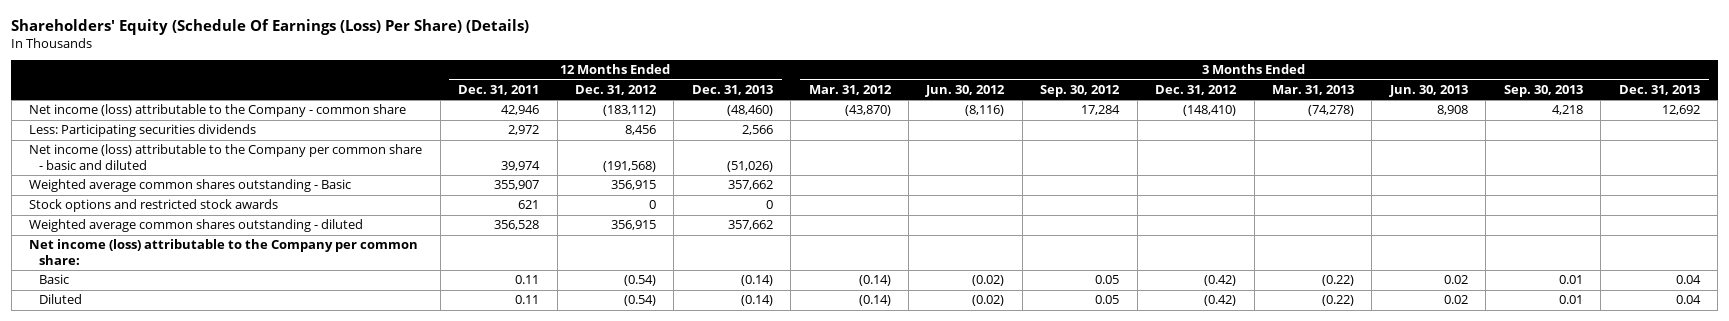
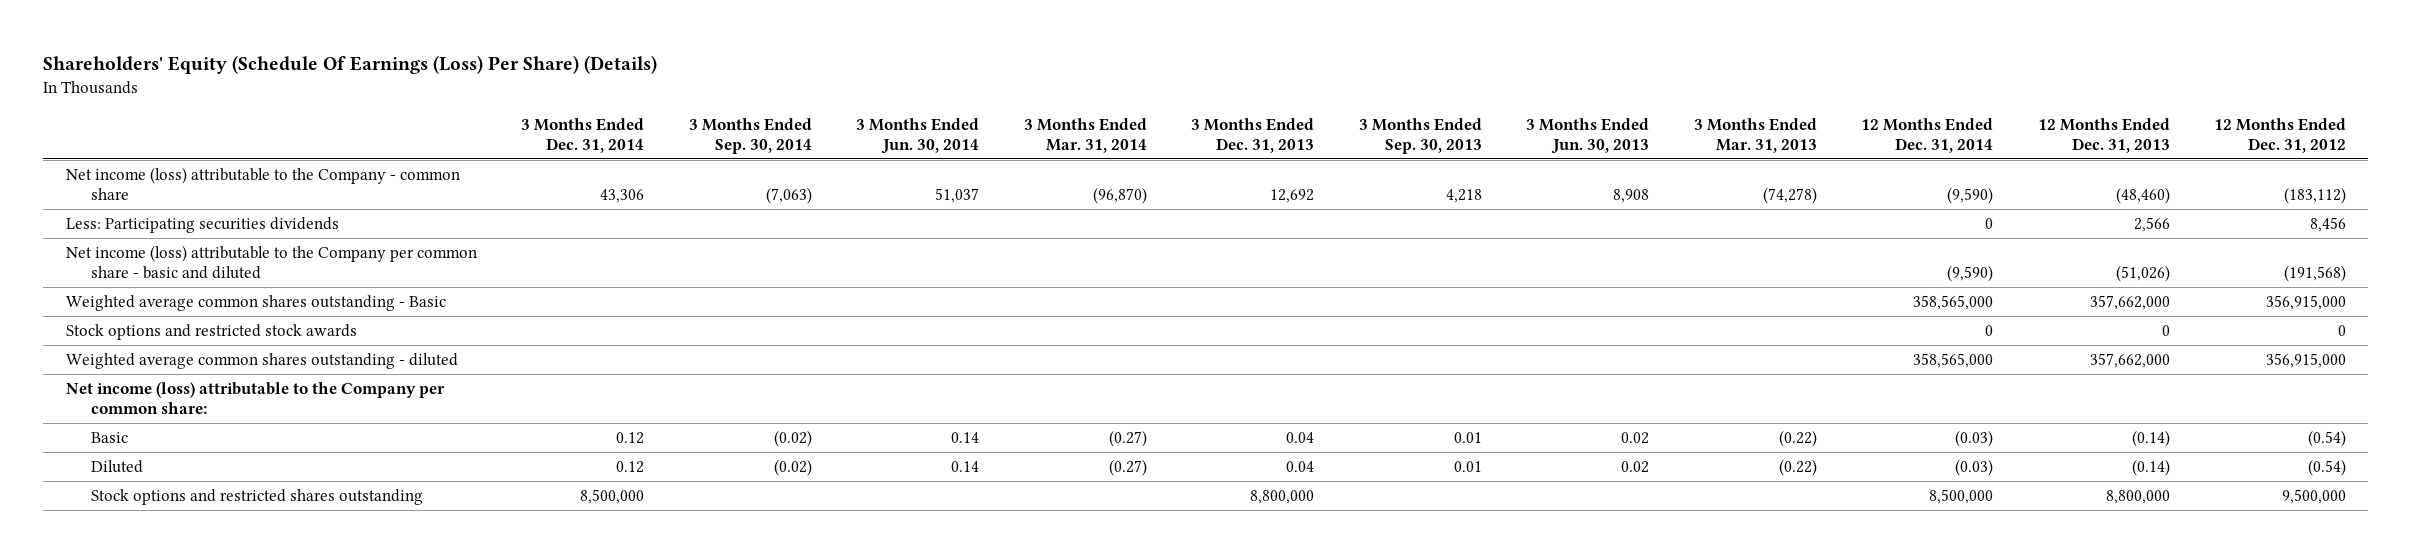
[458,84,540,95] Dec. 31, 2011 -> none
[808,84,892,95] Mar. 31, 2012 -> none
[925,84,1006,97] Jun. 30, 2012 -> none
[1040,84,1121,97] Sep. 30, 2012 -> none
[1155,84,1238,95] Dec. 31, 2012 -> none
none -> [521,117,645,153] 3 Months Ended Dec. 31, 2014
none -> [688,117,812,154] 3 Months Ended Sep. 30, 2014
none -> [856,117,980,154] 3 Months Ended Jun. 30, 2014
none -> [1023,117,1147,153] 3 Months Ended Mar. 31, 2014
none -> [1861,117,1994,153] 12 Months Ended Dec. 31, 2014
[610,180,656,191] 356,915 -> [2266,294,2347,310] 356,915,000
[727,180,773,191] 357,662 -> [2089,294,2170,310] 357,662,000
[610,220,656,231] 356,915 -> [2266,352,2347,368] 356,915,000
[727,220,773,231] 357,662 -> [2089,352,2170,368] 357,662,000
none -> [90,488,423,505] Stock options and restricted shares outstanding

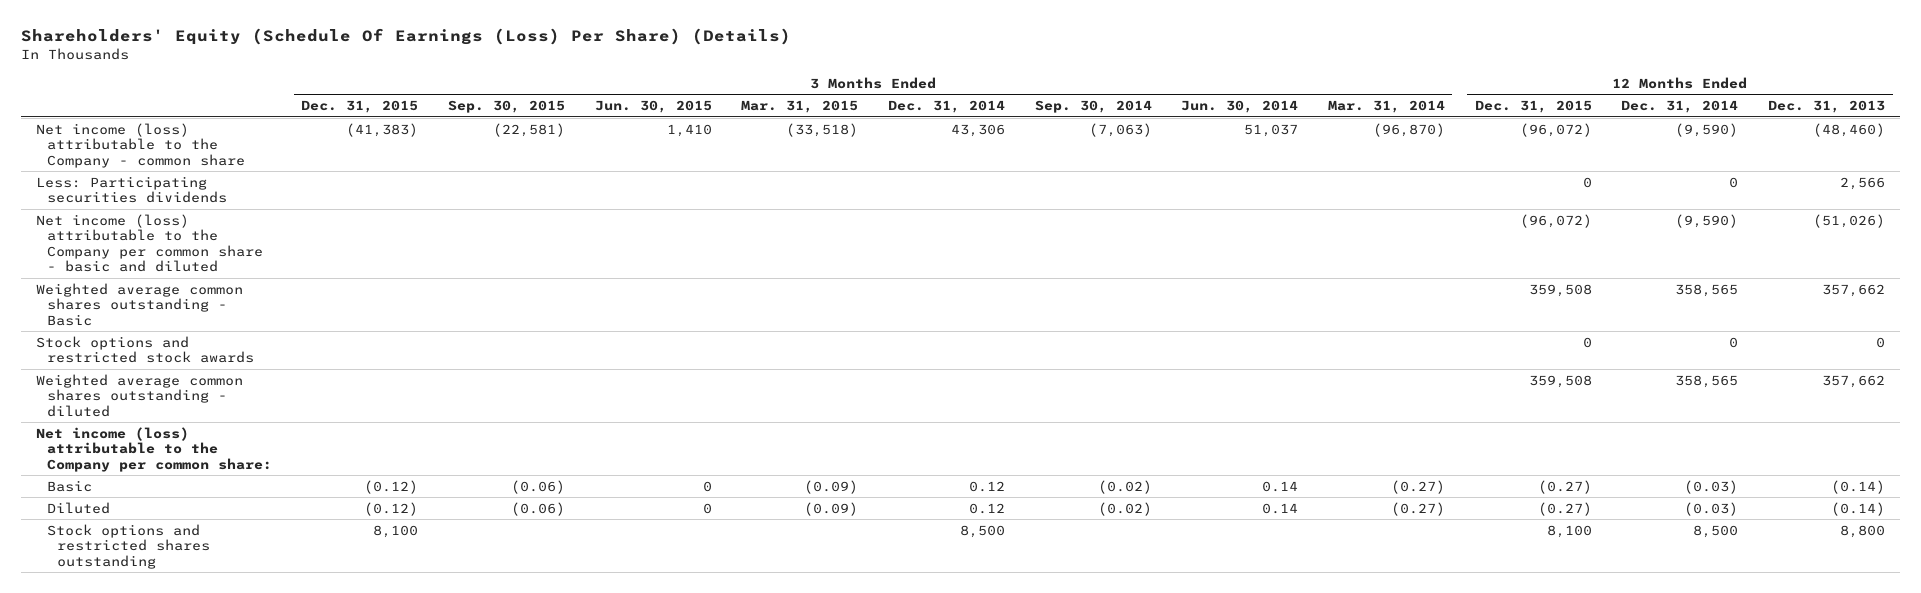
[1191,117,1315,153] 3 Months Ended Dec. 31, 2013 -> none
[1358,117,1482,154] 3 Months Ended Sep. 30, 2013 -> none
[1526,117,1650,154] 3 Months Ended Jun. 30, 2013 -> none
[1693,117,1817,153] 3 Months Ended Mar. 31, 2013 -> none
[2214,117,2347,153] 12 Months Ended Dec. 31, 2012 -> none
none -> [301,99,419,113] Dec. 31, 2015
none -> [447,99,565,113] Sep. 30, 2015
none -> [594,99,712,113] Jun. 30, 2015
none -> [741,99,859,113] Mar. 31, 2015
none -> [1474,99,1592,113] Dec. 31, 2015
[1913,294,1994,310] 358,565,000 -> [1675,283,1739,297] 358,565
[2089,294,2170,310] 357,662,000 -> [1822,283,1886,297] 357,662
[1913,352,1994,368] 358,565,000 -> [1675,374,1739,388] 358,565
[2089,352,2170,368] 357,662,000 -> [1822,374,1886,388] 357,662
[580,488,645,504] 8,500,000 -> [959,524,1005,538] 8,500
[1929,488,1994,504] 8,500,000 -> [1693,524,1739,538] 8,500
[2105,489,2170,504] 8,800,000 -> [1840,524,1886,538] 8,800

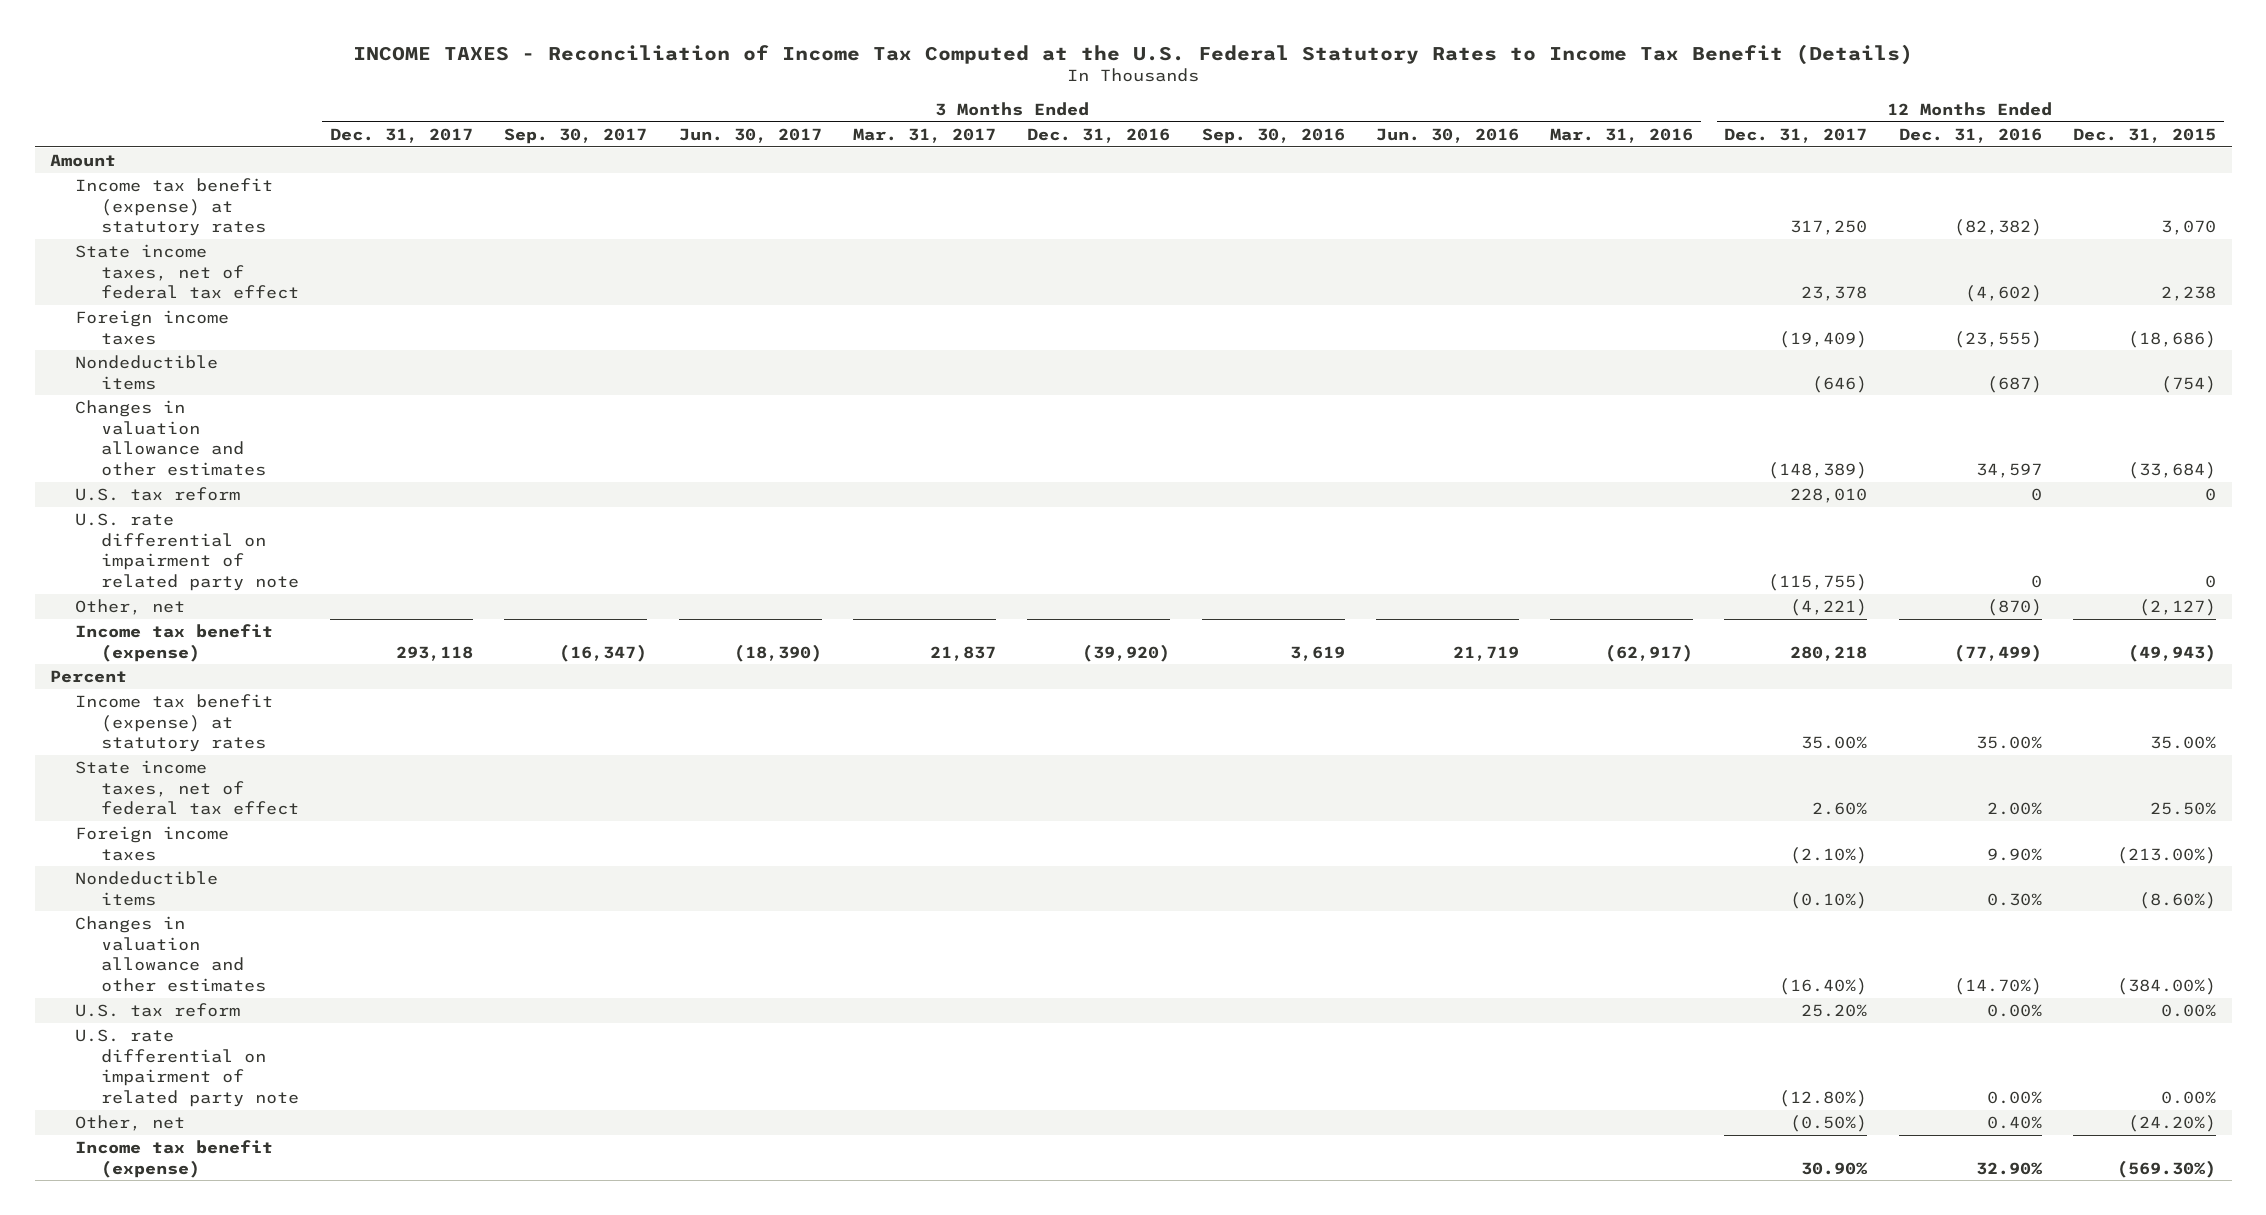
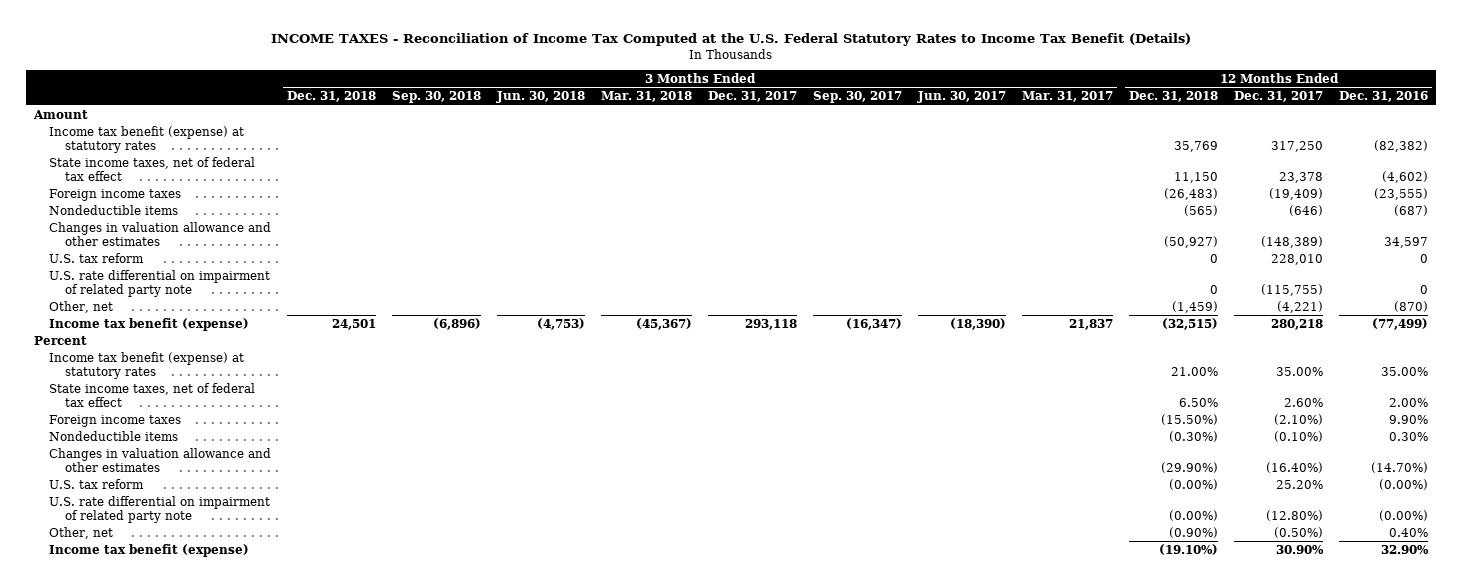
[1027,127,1171,143] Dec. 31, 2016 -> none
[1201,127,1345,144] Sep. 30, 2016 -> none
[1375,127,1519,143] Jun. 30, 2016 -> none
[1550,127,1694,143] Mar. 31, 2016 -> none
[2073,127,2217,143] Dec. 31, 2015 -> none
none -> [287,91,377,103] Dec. 31, 2018
none -> [392,91,482,104] Sep. 30, 2018
none -> [496,91,586,104] Jun. 30, 2018
none -> [601,91,693,103] Mar. 31, 2018
none -> [1129,91,1219,103] Dec. 31, 2018
[1986,1003,2042,1017] 0.00% -> [1379,478,1429,490] (0.00%)
[1986,1091,2042,1105] 0.00% -> [1379,509,1429,521] (0.00%)

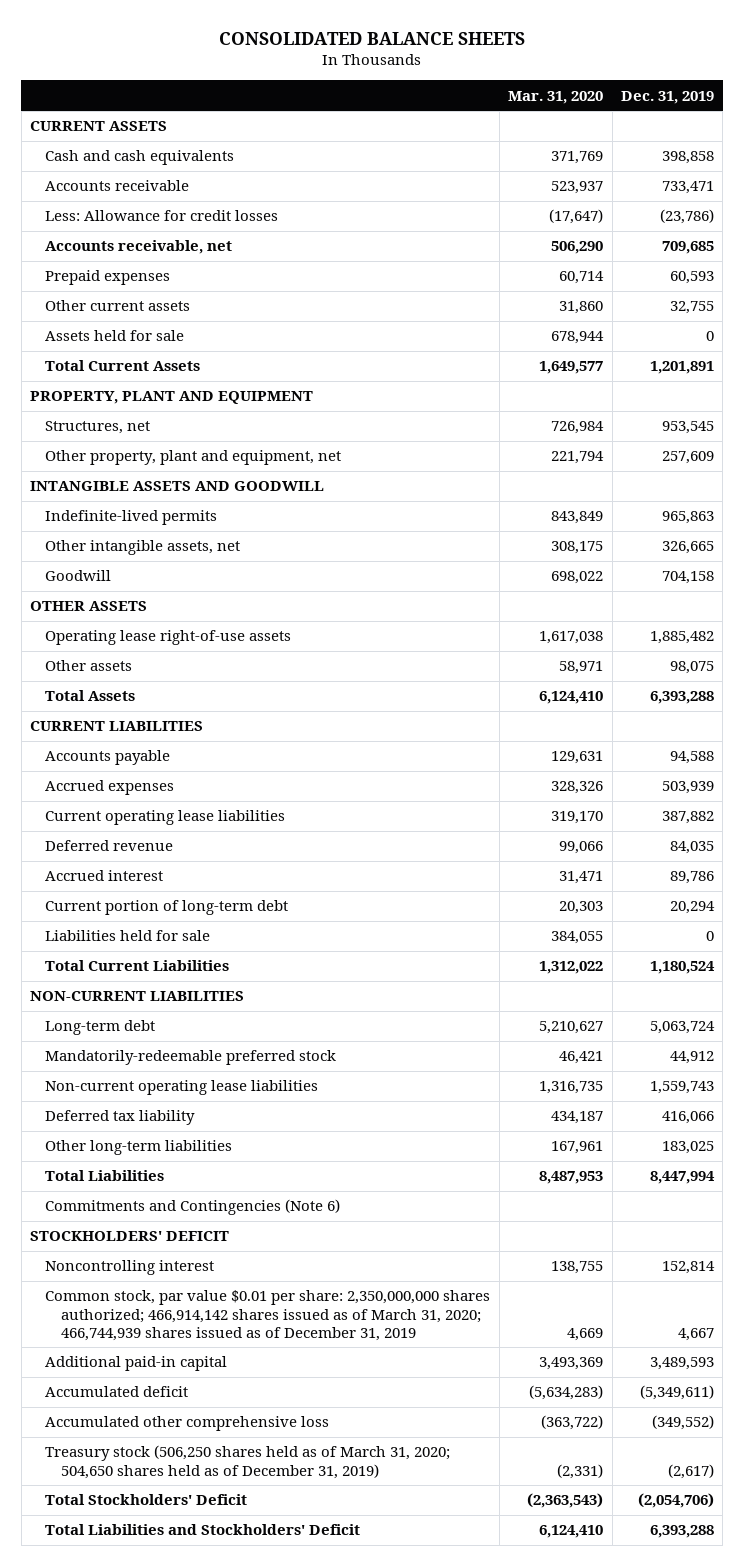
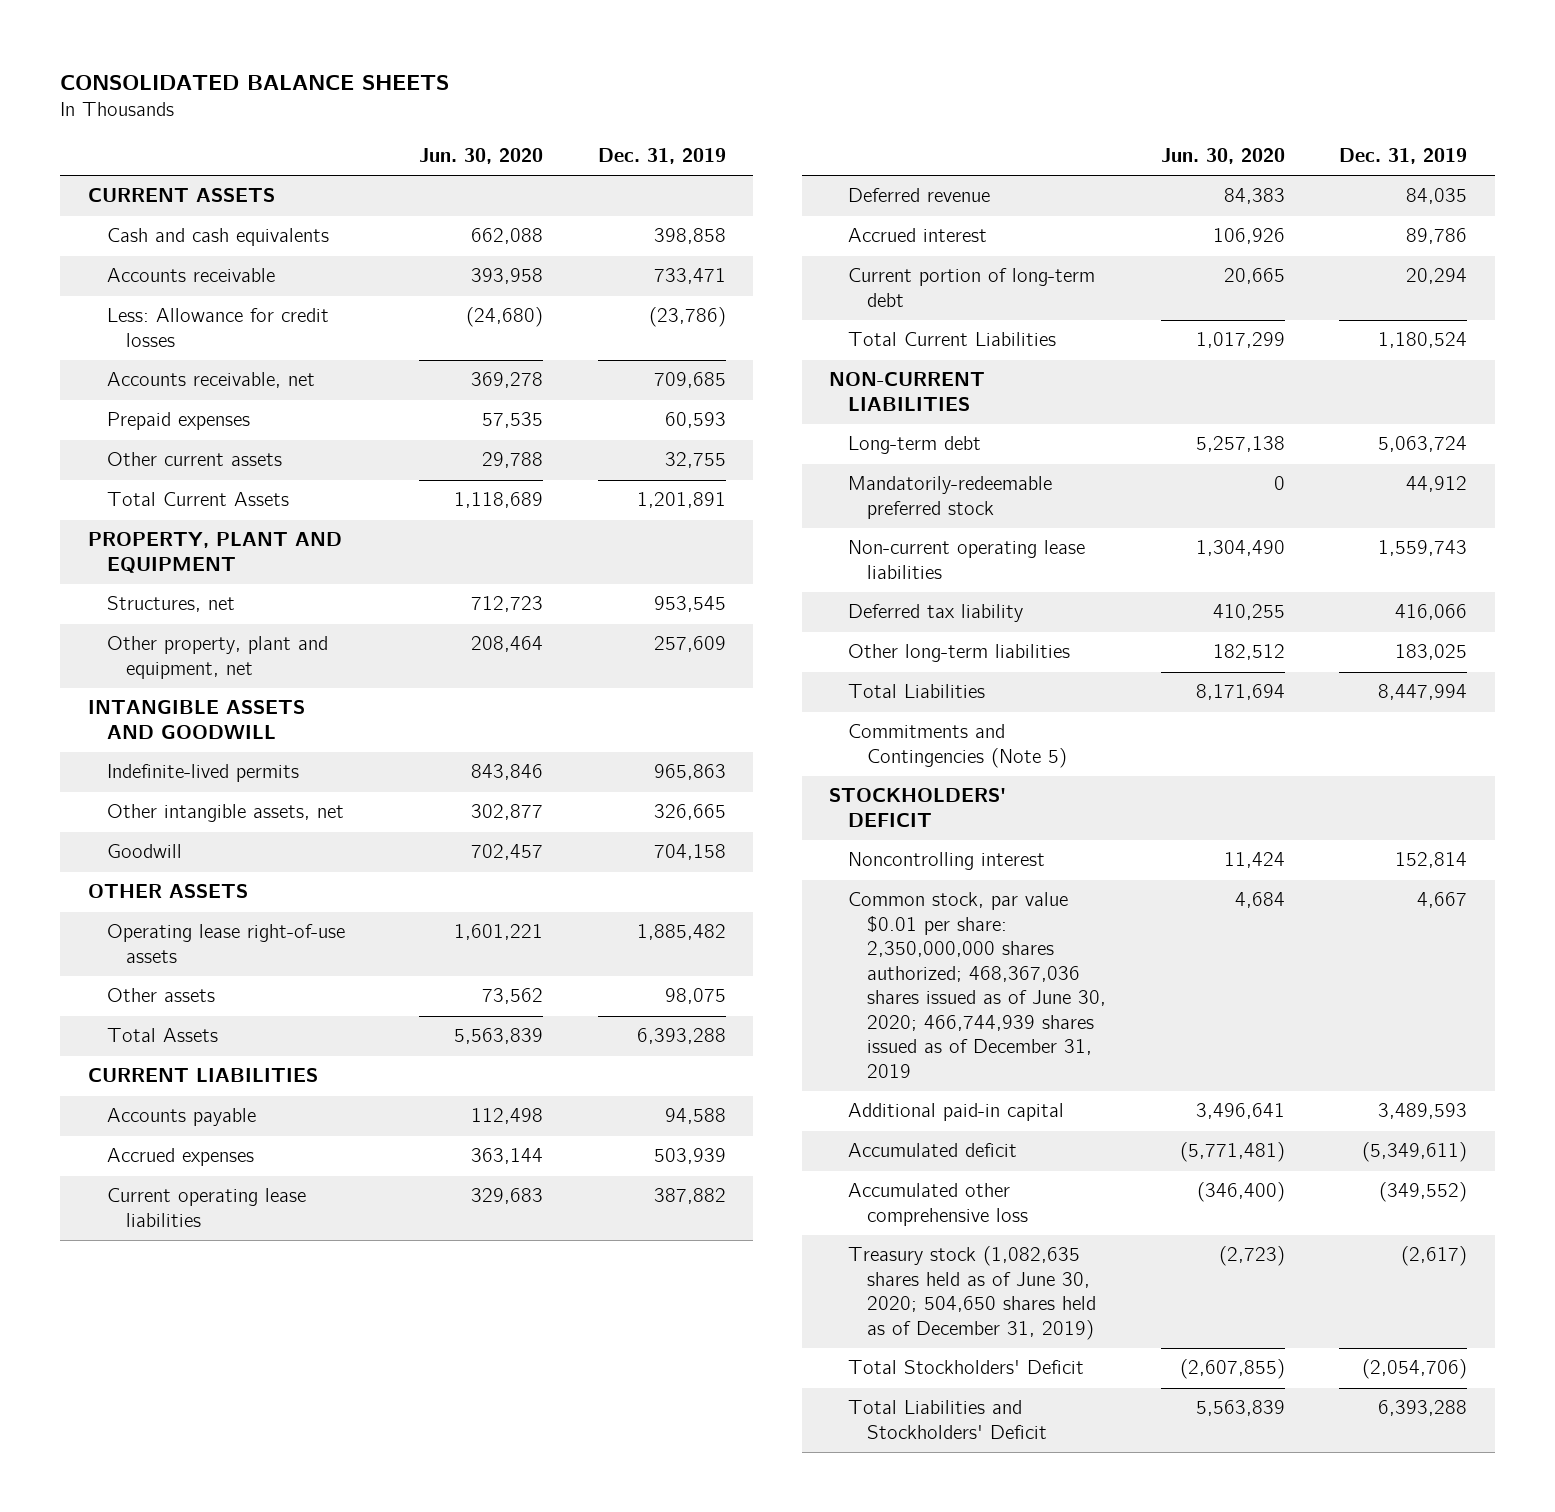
[508,90,604,104] Mar. 31, 2020 -> none
none -> [419,148,544,165] Jun. 30, 2020
[45,330,185,342] Assets held for sale -> none
[45,930,211,942] Liabilities held for sale -> none
[45,1199,341,1216] Commitments and Contingencies (Note 6) -> [847,724,1067,768] Commitments and Contingencies (Note 5)
[45,1290,491,1341] Common stock, par value $0.01 per share: 2,350,000,000 shares authorized; 466,914,142 shares issued as of March 31, 2020; 466,744,939 shares issued as of December 31, 2019 -> [847,892,1106,1078] Common stock, par value $0.01 per share: 2,350,000,000 shares authorized; 468,367,036 shares issued as of June 30, 2020; 466,744,939 shares issued as of December 31, 2019
[45,1445,451,1479] Treasury stock (506,250 shares held as of March 31, 2020; 504,650 shares held as of December 31, 2019) -> [847,1246,1096,1340] Treasury stock (1,082,635 shares held as of June 30, 2020; 504,650 shares held as of December 31, 2019)

